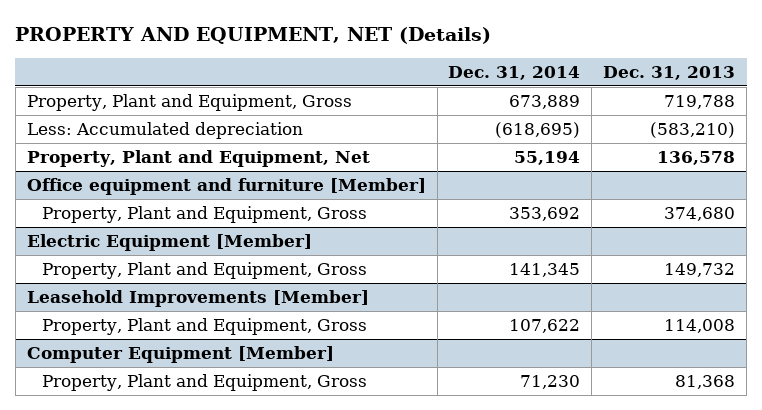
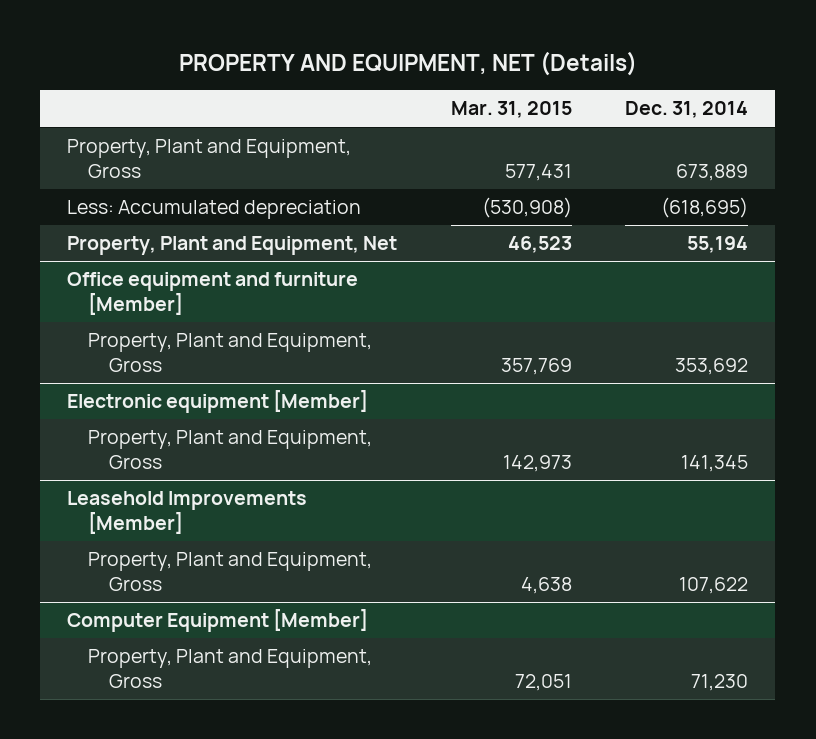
[603,65,736,80] Dec. 31, 2013 -> none
none -> [450,101,572,119] Mar. 31, 2015
[26,234,312,252] Electric Equipment [Member] -> [67,390,369,414] Electronic equipment [Member]

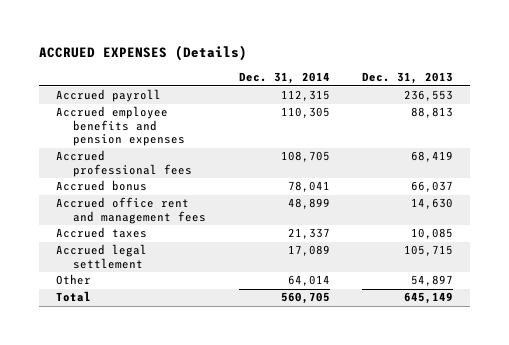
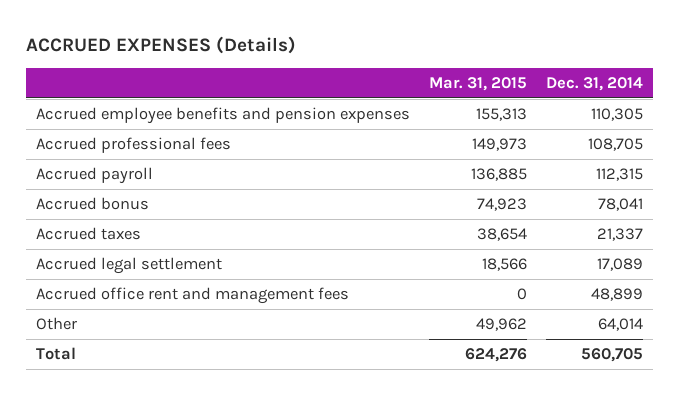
[362,72,454,85] Dec. 31, 2013 -> none
none -> [428,76,527,91] Mar. 31, 2015
[55,89,161,103] Accrued payroll -> [35,167,153,185] Accrued payroll
[55,197,206,224] Accrued office rent and management fees -> [35,287,349,305] Accrued office rent and management fees

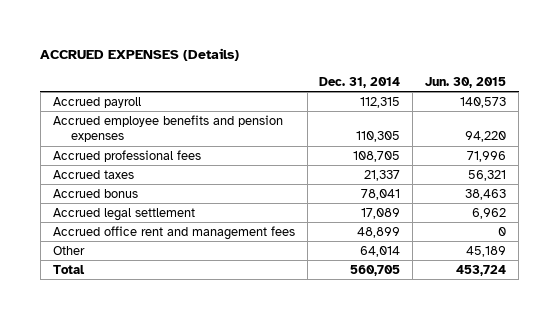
[428,76,527,91] Mar. 31, 2015 -> none
none -> [425,76,507,88] Jun. 30, 2015
[35,167,153,185] Accrued payroll -> [52,96,141,108] Accrued payroll
[35,197,149,211] Accrued bonus -> [52,188,138,198] Accrued bonus

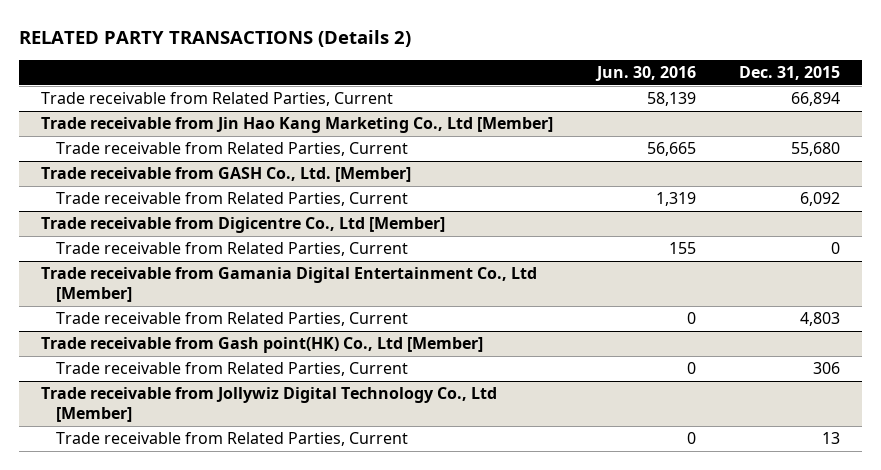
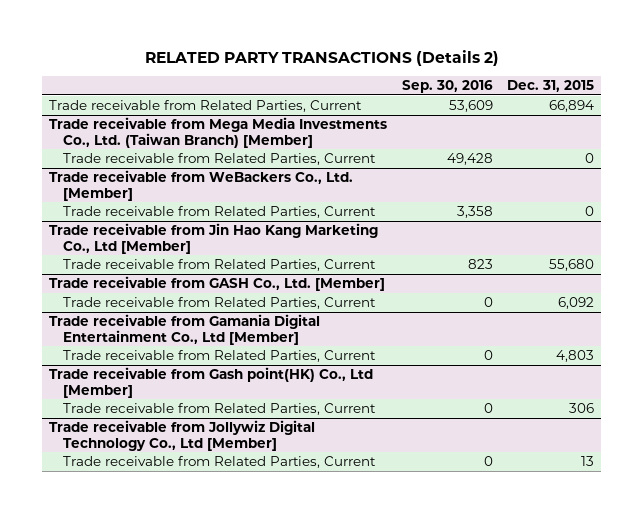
[594,66,696,82] Jun. 30, 2016 -> none
none -> [401,80,493,94] Sep. 30, 2016
none -> [49,117,388,148] Trade receivable from Mega Media Investments Co., Ltd. (Taiwan Branch) [Member]
none -> [62,153,376,166] Trade receivable from Related Parties, Current
none -> [49,170,354,201] Trade receivable from WeBackers Co., Ltd. [Member]
none -> [62,206,376,219] Trade receivable from Related Parties, Current
[40,217,445,234] Trade receivable from Digicentre Co., Ltd [Member] -> none
[55,242,408,257] Trade receivable from Related Parties, Current -> none

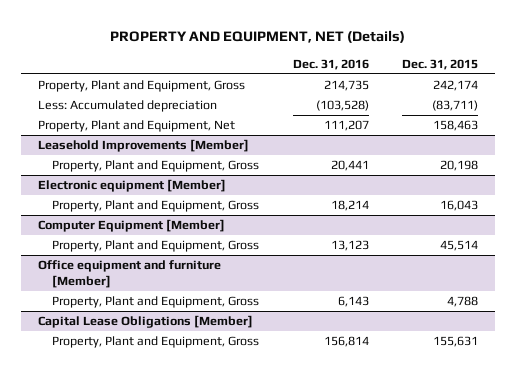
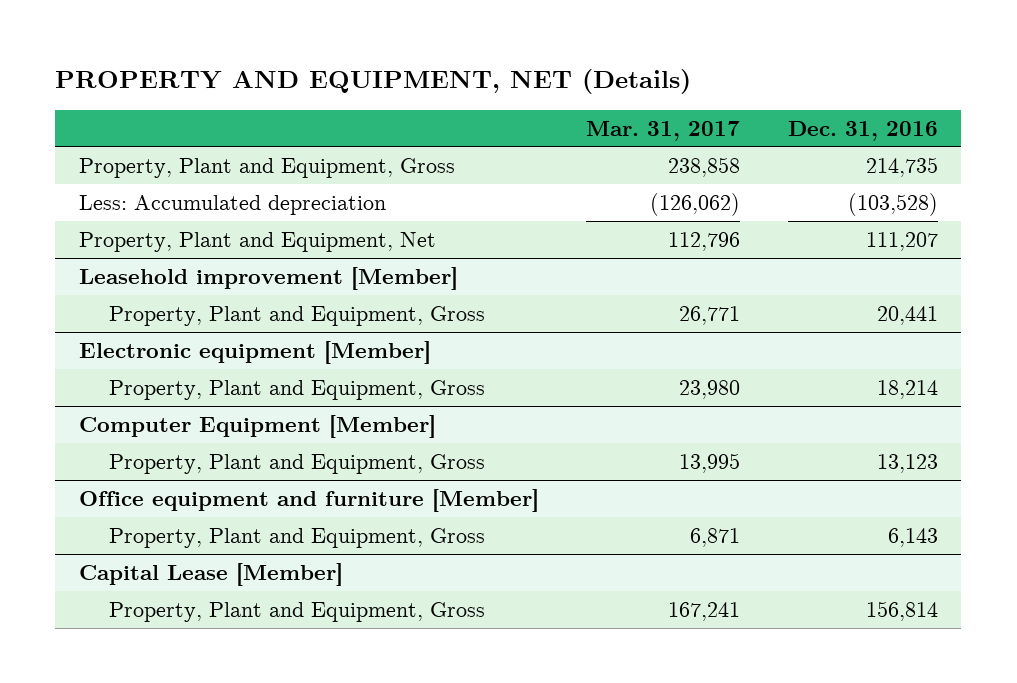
[402,58,479,70] Dec. 31, 2015 -> none
none -> [586,120,741,141] Mar. 31, 2017
[37,139,249,153] Leasehold Improvements [Member] -> [78,266,458,290] Leasehold improvement [Member]
[37,315,253,329] Capital Lease Obligations [Member] -> [78,562,343,586] Capital Lease [Member]

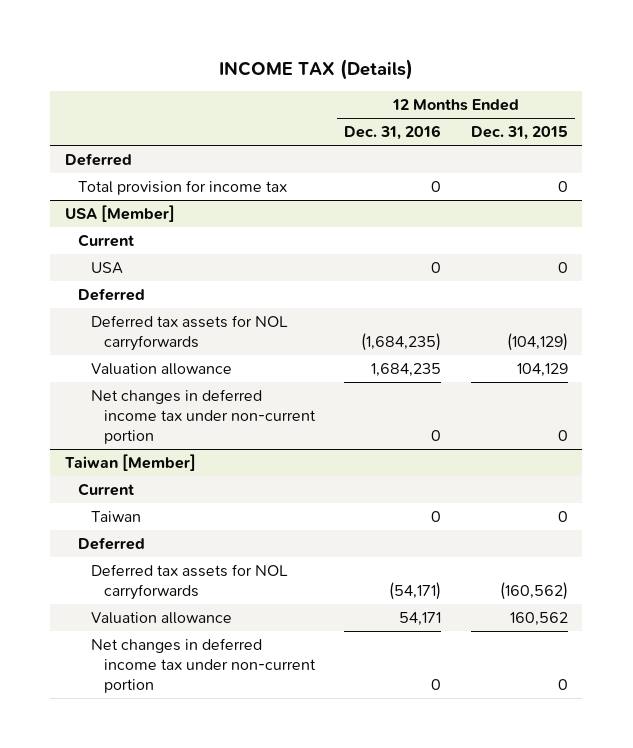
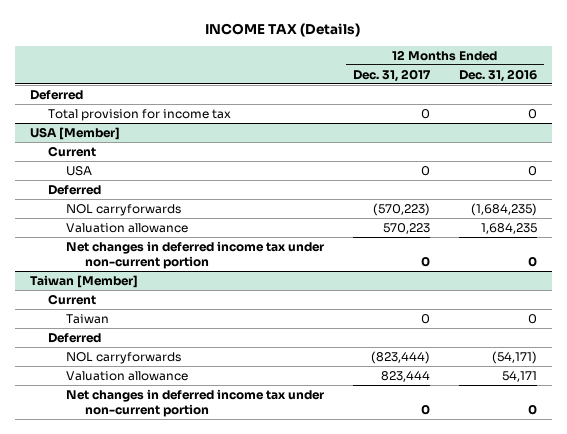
[470,126,568,141] Dec. 31, 2015 -> none
none -> [353,68,432,82] Dec. 31, 2017
[91,314,289,351] Deferred tax assets for NOL carryforwards -> [66,203,182,216] NOL carryforwards
[91,563,289,600] Deferred tax assets for NOL carryforwards -> [66,351,182,364] NOL carryforwards

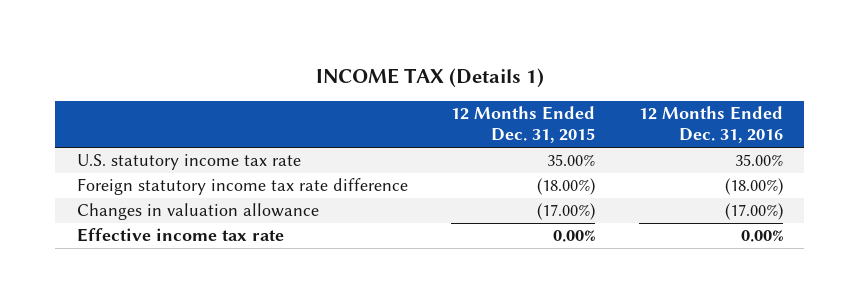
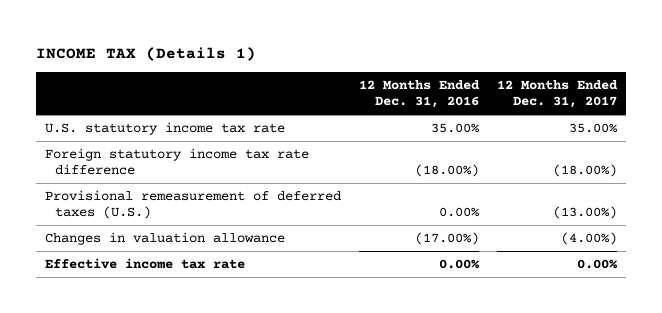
[451,106,596,144] 12 Months Ended Dec. 31, 2015 -> none
none -> [496,79,618,109] 12 Months Ended Dec. 31, 2017
none -> [44,190,341,220] Provisional remeasurement of deferred taxes (U.S.)

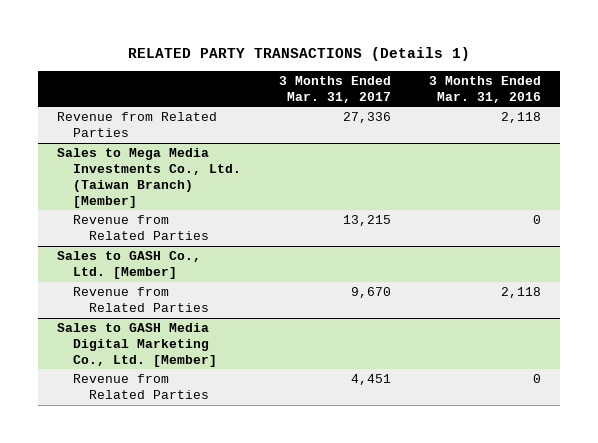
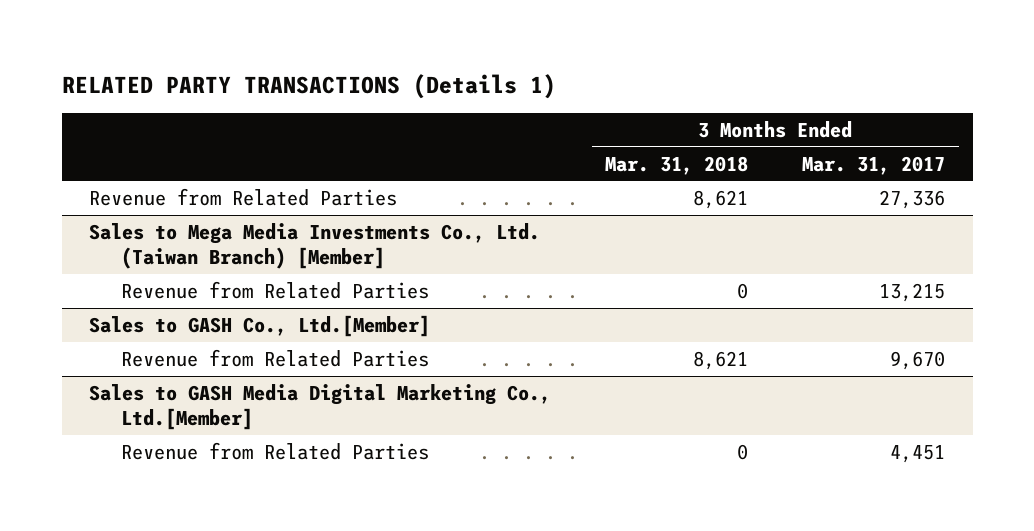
[429,75,542,103] 3 Months Ended Mar. 31, 2016 -> none
none -> [605,155,749,175] Mar. 31, 2018
[57,251,202,279] Sales to GASH Co., Ltd. [Member] -> [88,314,430,337] Sales to GASH Co., Ltd.[Member]
[57,323,218,367] Sales to GASH Media Digital Marketing Co., Ltd. [Member] -> [88,383,551,431] Sales to GASH Media Digital Marketing Co., Ltd.[Member]

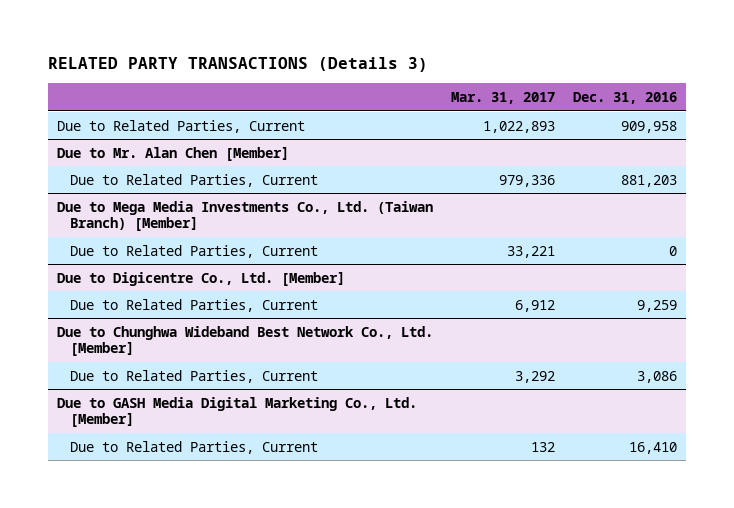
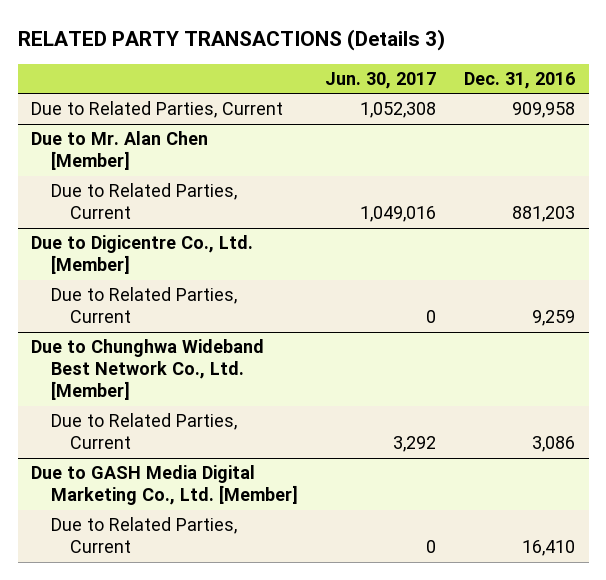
[450,91,555,104] Mar. 31, 2017 -> none
none -> [325,71,437,89] Jun. 30, 2017
[56,200,433,231] Due to Mega Media Investments Co., Ltd. (Taiwan Branch) [Member] -> none
[70,244,319,258] Due to Related Parties, Current -> none

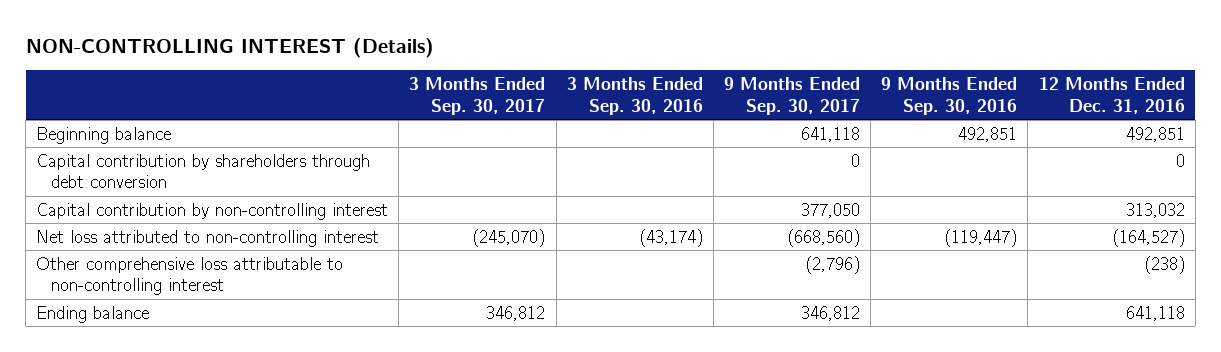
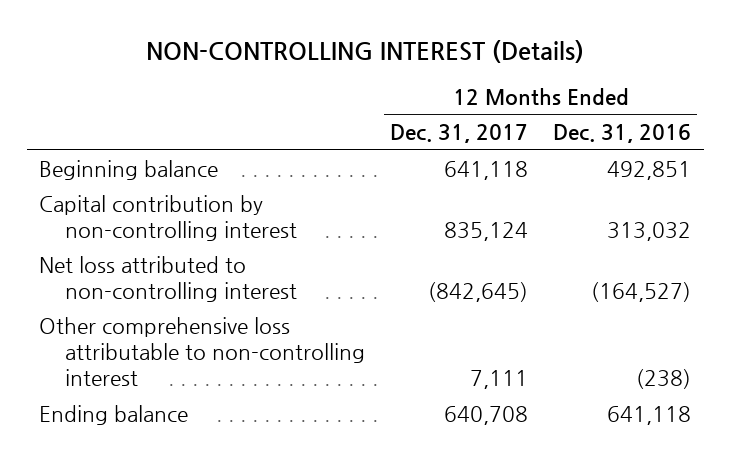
[409,77,546,115] 3 Months Ended Sep. 30, 2017 -> none
[566,77,703,115] 3 Months Ended Sep. 30, 2016 -> none
[724,77,861,115] 9 Months Ended Sep. 30, 2017 -> none
[881,77,1018,115] 9 Months Ended Sep. 30, 2016 -> none
none -> [390,124,529,144] Dec. 31, 2017
[36,153,371,189] Capital contribution by shareholders through debt conversion -> none

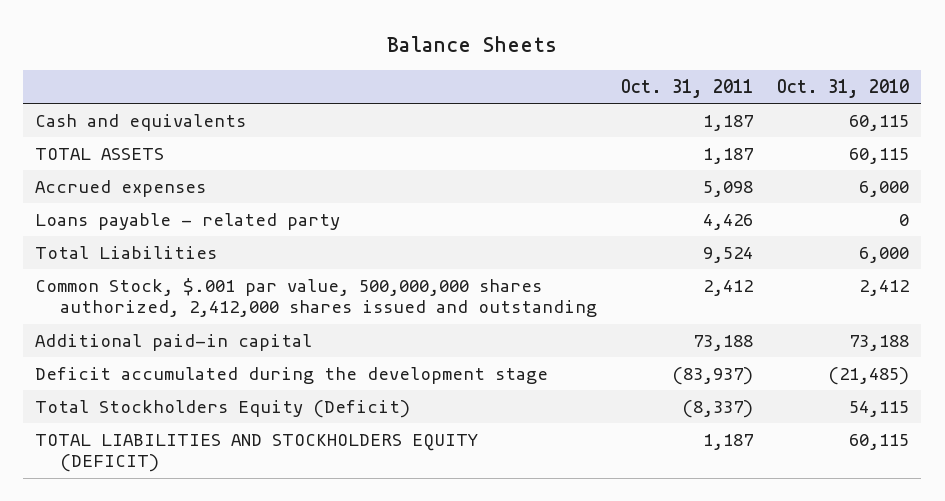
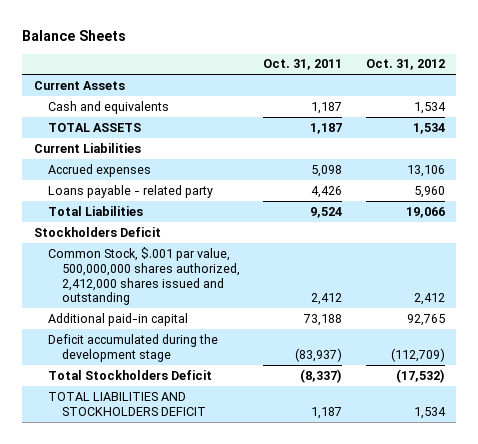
[777,79,910,99] Oct. 31, 2010 -> none
none -> [365,59,445,71] Oct. 31, 2012
none -> [33,80,125,90] Current Assets
none -> [33,142,141,153] Current Liabilities
none -> [33,226,161,237] Stockholders Deficit
[35,399,411,418] Total Stockholders Equity (Deficit) -> [47,369,212,380] Total Stockholders Deficit
[35,433,479,473] TOTAL LIABILITIES AND STOCKHOLDERS EQUITY (DEFICIT) -> [47,391,207,416] TOTAL LIABILITIES AND STOCKHOLDERS DEFICIT

